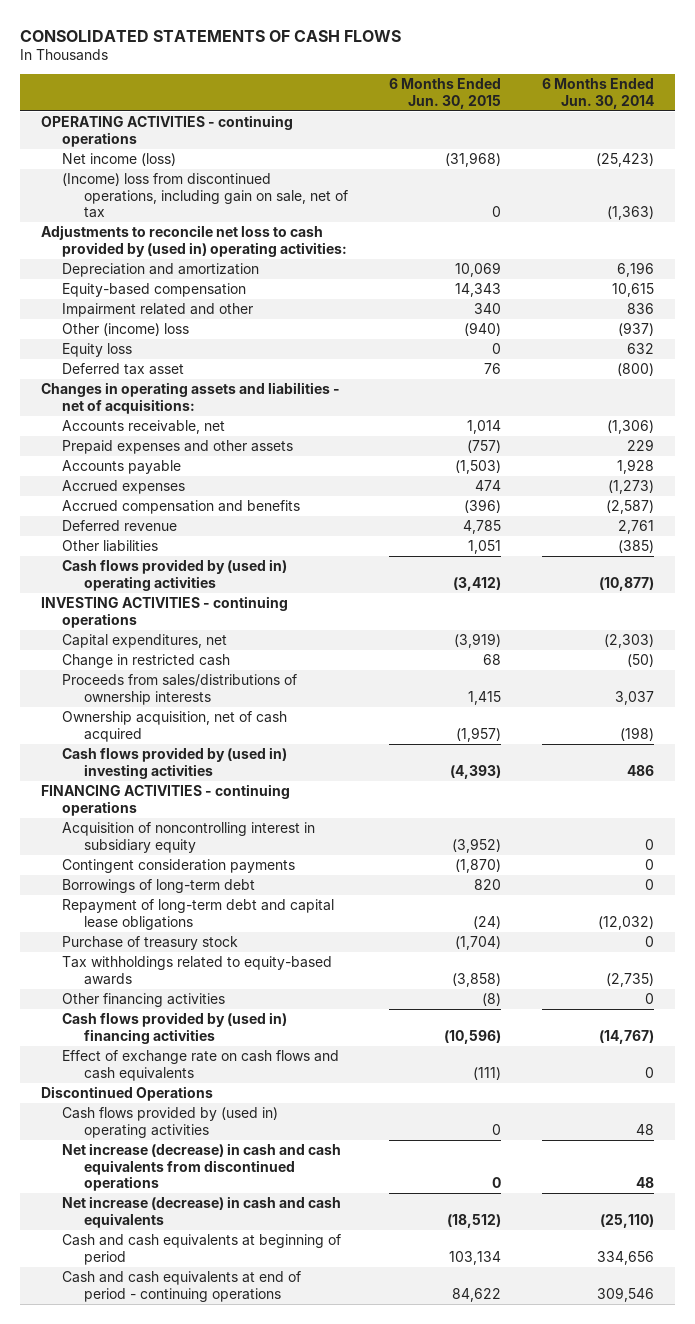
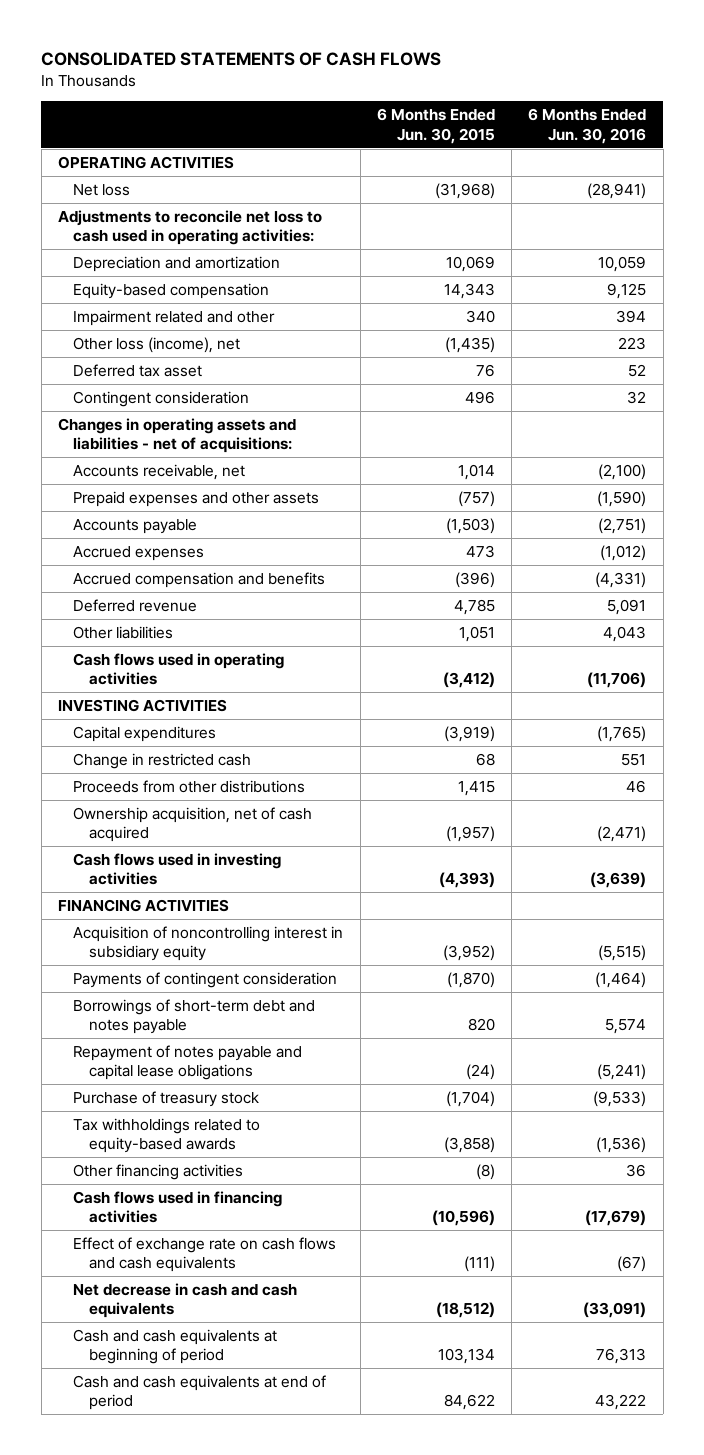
[542,78,655,109] 6 Months Ended Jun. 30, 2014 -> none
none -> [528,108,647,144] 6 Months Ended Jun. 30, 2016
[62,173,349,219] (Income) loss from discontinued operations, including gain on sale, net of tax -> none
[40,115,293,147] OPERATING ACTIVITIES - continuing operations -> [57,155,234,169] OPERATING ACTIVITIES
[62,153,177,167] Net income (loss) -> [73,183,131,196] Net loss
[40,225,348,257] Adjustments to reconcile net loss to cash provided by (used in) operating activities: -> [57,209,322,246] Adjustments to reconcile net loss to cash used in operating activities:
[62,343,133,358] Equity loss -> none
[62,323,190,337] Other (income) loss -> [73,336,241,353] Other loss (income), net
[464,322,502,337] (940) -> [444,336,495,353] (1,435)
none -> [73,390,250,407] Contingent consideration
[475,480,502,492] 474 -> [465,544,495,558] 473
[62,559,288,591] Cash flows provided by (used in) operating activities -> [73,652,285,686] Cash flows used in operating activities
[40,596,288,628] INVESTING ACTIVITIES - continuing operations -> [57,698,227,712] INVESTING ACTIVITIES
[62,634,228,649] Capital expenditures, net -> [73,725,217,742] Capital expenditures
[62,674,298,705] Proceeds from sales/distributions of ownership interests -> [73,779,306,793] Proceeds from other distributions
[62,747,288,779] Cash flows provided by (used in) investing activities -> [73,852,282,886] Cash flows used in investing activities
[40,784,290,816] FINANCING ACTIVITIES - continuing operations -> [57,898,229,912] FINANCING ACTIVITIES
[62,859,296,874] Contingent consideration payments -> [73,971,338,988] Payments of contingent consideration
[62,879,256,894] Borrowings of long-term debt -> [73,998,316,1035] Borrowings of short-term debt and notes payable
[62,899,335,930] Repayment of long-term debt and capital lease obligations -> [73,1044,303,1081] Repayment of notes payable and capital lease obligations
[62,1012,288,1044] Cash flows provided by (used in) financing activities -> [73,1190,283,1224] Cash flows used in financing activities
[40,1086,213,1102] Discontinued Operations -> none
[62,1107,279,1138] Cash flows provided by (used in) operating activities -> none
[62,1143,342,1192] Net increase (decrease) in cash and cash equivalents from discontinued operations -> none
[62,1196,342,1228] Net increase (decrease) in cash and cash equivalents -> [73,1282,298,1319] Net decrease in cash and cash equivalents
[62,1271,302,1302] Cash and cash equivalents at end of period - continuing operations -> [73,1374,327,1411] Cash and cash equivalents at end of period

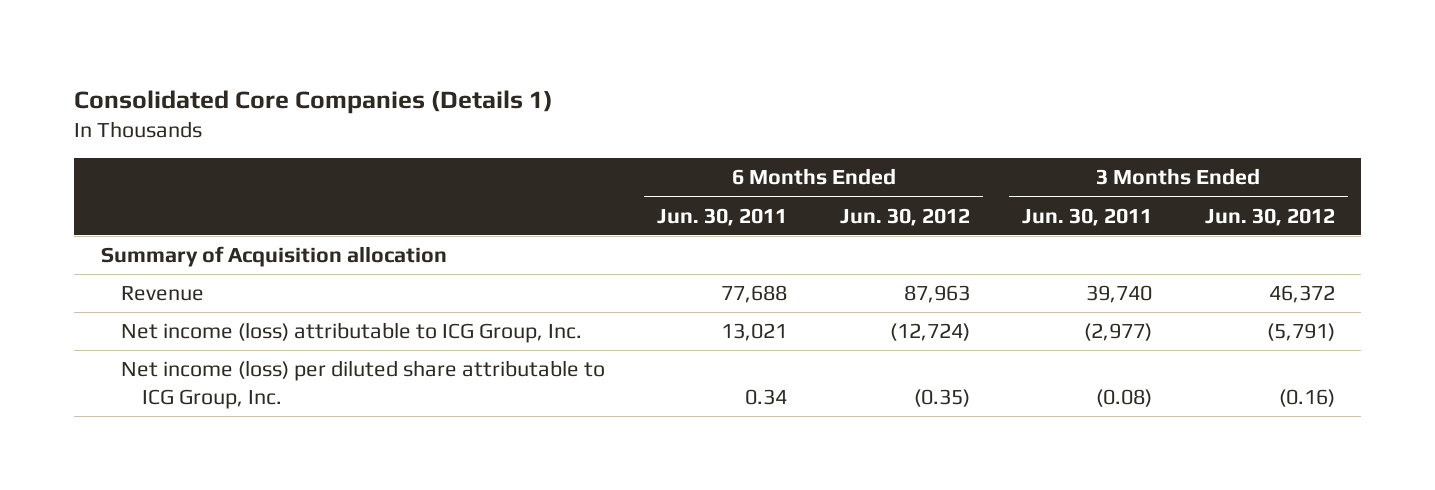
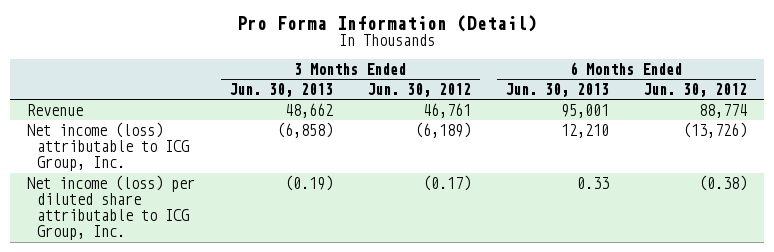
[74,89,554,114] Consolidated Core Companies (Details 1) -> [237,14,538,32] Pro Forma Information (Detail)
[657,207,788,226] Jun. 30, 2011 -> none
[1022,207,1153,226] Jun. 30, 2011 -> none
none -> [229,82,334,97] Jun. 30, 2013
none -> [505,82,610,97] Jun. 30, 2013
[100,246,447,268] Summary of Acquisition allocation -> none
[903,285,970,304] 87,963 -> [699,103,748,118] 88,774
[1268,285,1335,304] 46,372 -> [423,102,472,118] 46,761
[889,323,970,342] (12,724) -> [683,121,748,138] (13,726)
[1266,323,1335,342] (5,791) -> [415,121,472,138] (6,189)
[913,388,970,407] (0.35) -> [699,174,748,191] (0.38)
[1278,388,1335,407] (0.16) -> [423,174,472,191] (0.17)

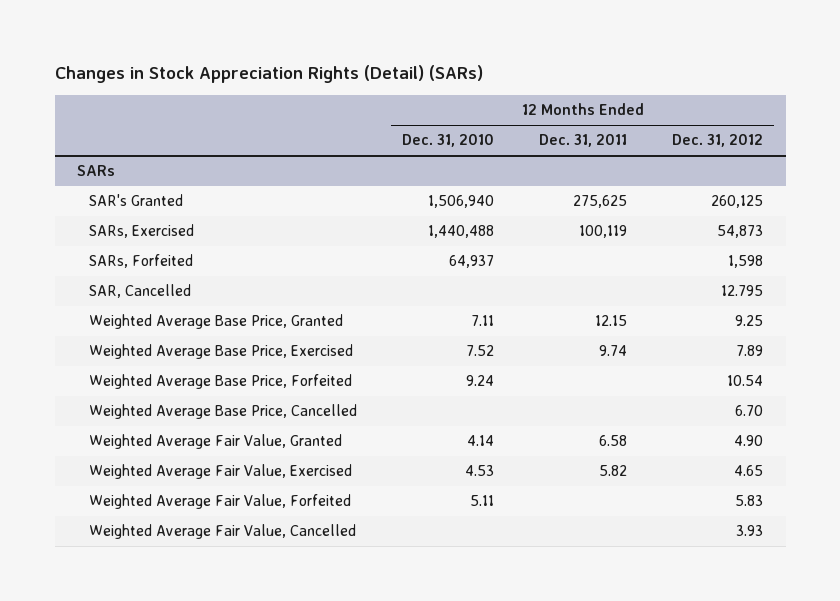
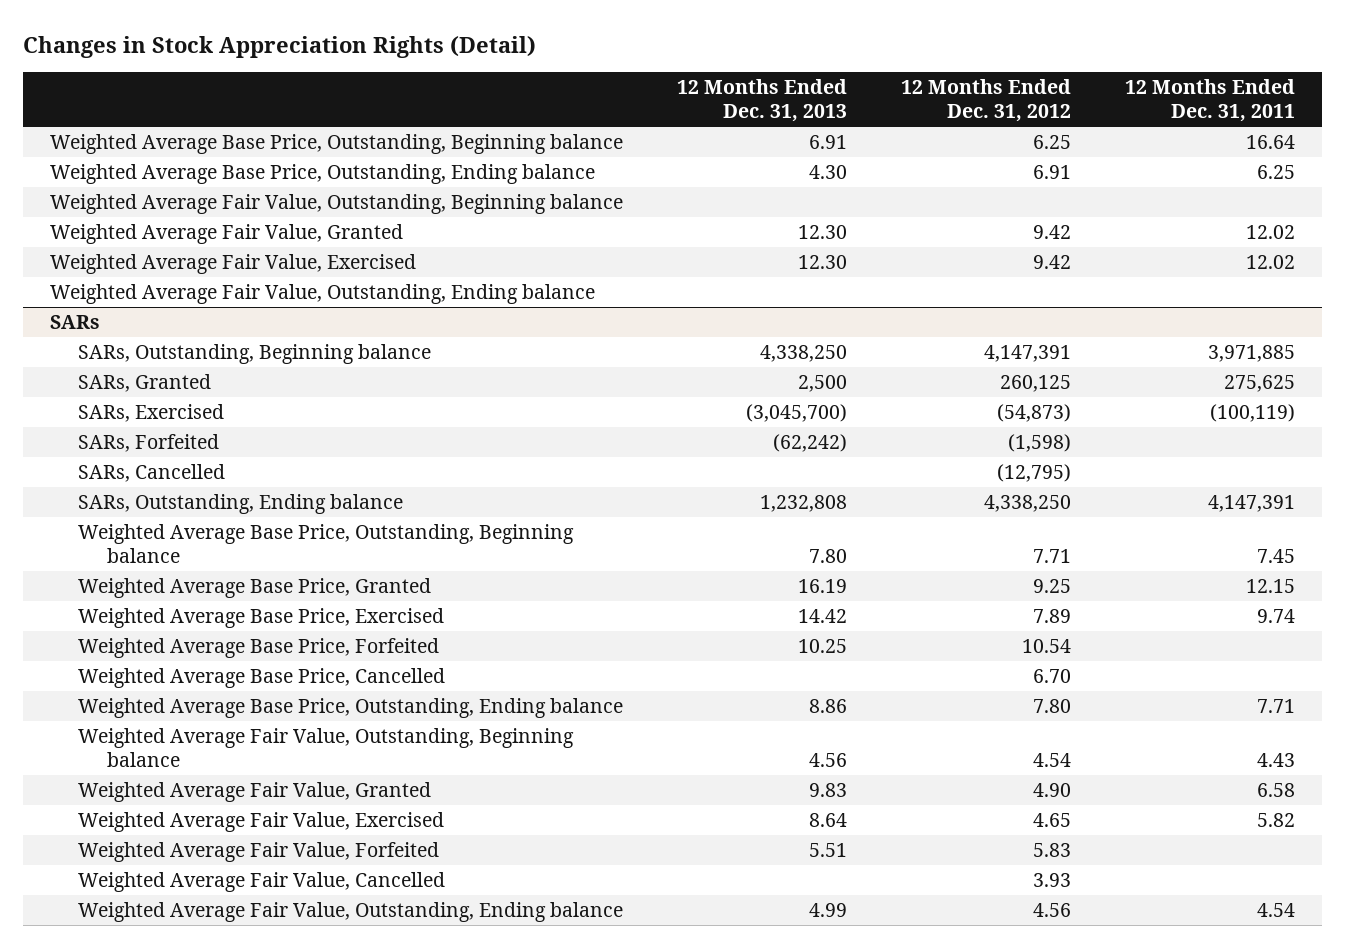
[54,65,483,84] Changes in Stock Appreciation Rights (Detail) (SARs) -> [22,35,536,58] Changes in Stock Appreciation Rights (Detail)
[402,134,495,148] Dec. 31, 2010 -> none
none -> [677,79,848,122] 12 Months Ended Dec. 31, 2013
none -> [49,134,623,155] Weighted Average Base Price, Outstanding, Beginning balance
none -> [49,164,595,185] Weighted Average Base Price, Outstanding, Ending balance
none -> [49,194,623,215] Weighted Average Fair Value, Outstanding, Beginning balance
none -> [49,224,403,245] Weighted Average Fair Value, Granted
none -> [49,254,416,275] Weighted Average Fair Value, Exercised
none -> [49,284,595,305] Weighted Average Fair Value, Outstanding, Ending balance
none -> [78,344,432,365] SARs, Outstanding, Beginning balance
[89,194,184,207] SAR's Granted -> [78,374,212,393] SARs, Granted
[579,225,628,239] 100,119 -> [1210,404,1296,423] (100,119)
[717,225,764,239] 54,873 -> [997,404,1072,423] (54,873)
[728,255,764,269] 1,598 -> [1008,434,1072,453] (1,598)
[89,284,192,299] SAR, Cancelled -> [78,464,226,483] SARs, Cancelled
[721,285,764,297] 12.795 -> [997,464,1072,483] (12,795)
none -> [78,494,404,515] SARs, Outstanding, Ending balance
none -> [78,524,575,563] Weighted Average Base Price, Outstanding, Beginning balance
none -> [78,698,624,719] Weighted Average Base Price, Outstanding, Ending balance
none -> [78,728,575,767] Weighted Average Fair Value, Outstanding, Beginning balance
none -> [78,902,624,923] Weighted Average Fair Value, Outstanding, Ending balance

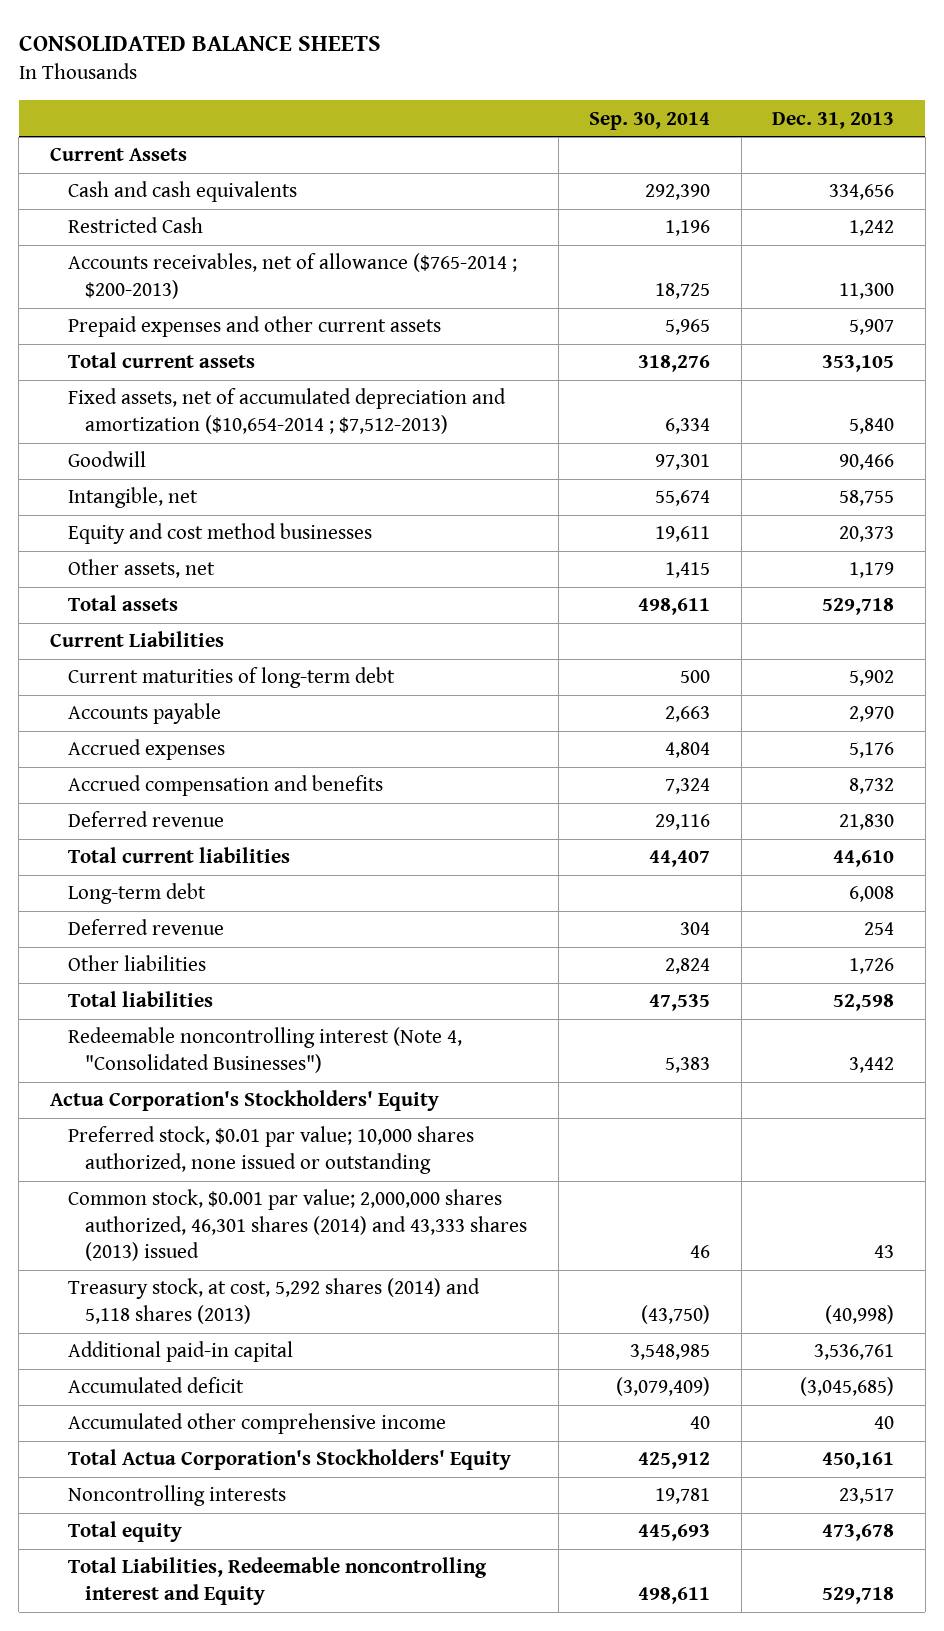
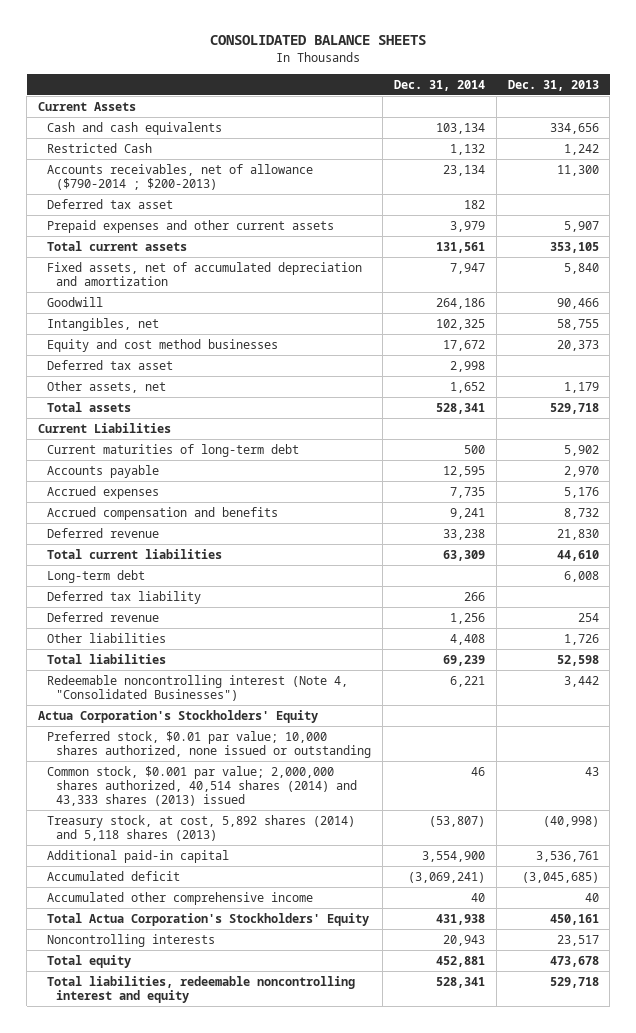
[589,111,711,130] Sep. 30, 2014 -> none
none -> [393,79,485,91] Dec. 31, 2014
[67,253,517,299] Accounts receivables, net of allowance ($765-2014 ; $200-2013) -> [47,163,314,190] Accounts receivables, net of allowance ($790-2014 ; $200-2013)
none -> [47,198,174,209] Deferred tax asset
[67,388,506,434] Fixed assets, net of accumulated depreciation and amortization ($10,654-2014 ; $7,512-2013) -> [47,261,363,286] Fixed assets, net of accumulated depreciation and amortization
[67,487,198,509] Intangible, net -> [47,317,160,331] Intangibles, net
none -> [47,359,174,370] Deferred tax asset
none -> [47,590,202,604] Deferred tax liability
[67,1189,528,1262] Common stock, $0.001 par value; 2,000,000 shares authorized, 46,301 shares (2014) and 43,333 shares (2013) issued -> [47,765,358,807] Common stock, $0.001 par value; 2,000,000 shares authorized, 40,514 shares (2014) and 43,333 shares (2013) issued
[67,1278,480,1324] Treasury stock, at cost, 5,292 shares (2014) and 5,118 shares (2013) -> [47,814,356,841] Treasury stock, at cost, 5,892 shares (2014) and 5,118 shares (2013)
[67,1557,487,1605] Total Liabilities, Redeemable noncontrolling interest and Equity -> [47,975,356,1003] Total liabilities, redeemable noncontrolling interest and equity

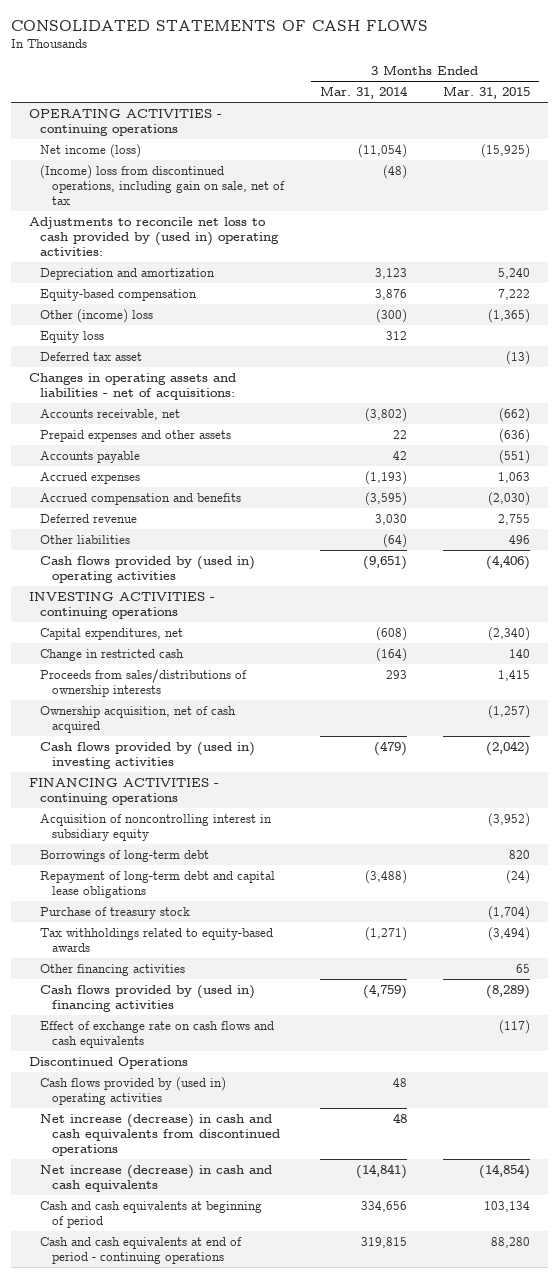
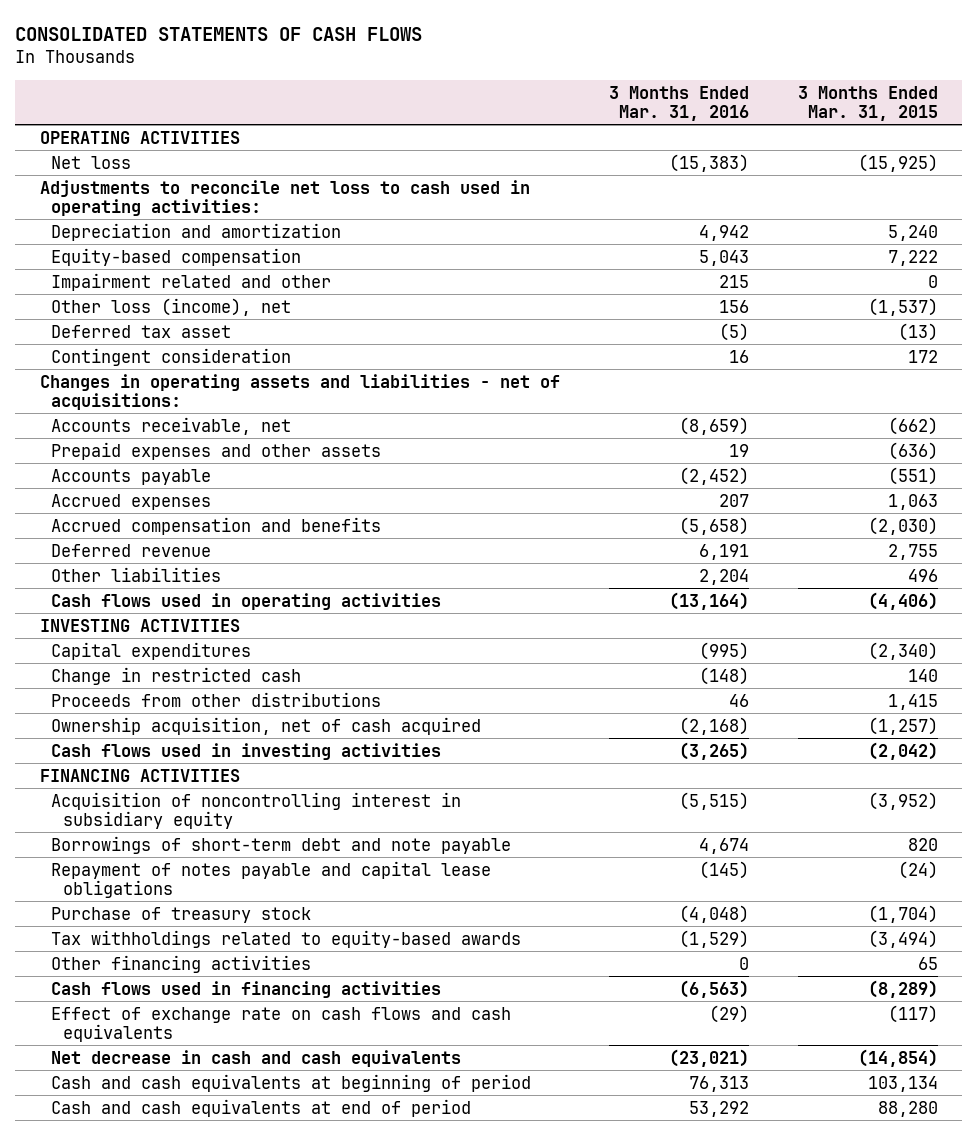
[319,86,408,100] Mar. 31, 2014 -> none
none -> [608,85,749,121] 3 Months Ended Mar. 31, 2016
[40,164,285,206] (Income) loss from discontinued operations, including gain on sale, net of tax -> none
[28,108,222,136] OPERATING ACTIVITIES - continuing operations -> [39,130,240,144] OPERATING ACTIVITIES
[40,143,142,158] Net income (loss) -> [51,155,132,169] Net loss
[28,216,280,257] Adjustments to reconcile net loss to cash provided by (used in) operating activities: -> [39,179,530,216] Adjustments to reconcile net loss to cash used in operating activities:
[40,330,105,343] Equity loss -> none
none -> [51,272,332,291] Impairment related and other
[40,308,154,323] Other (income) loss -> [51,297,292,316] Other loss (income), net
[488,308,531,323] (1,365) -> [867,297,938,316] (1,537)
none -> [51,347,292,366] Contingent consideration
[40,555,256,583] Cash flows provided by (used in) operating activities -> [51,592,442,610] Cash flows used in operating activities
[28,591,215,619] INVESTING ACTIVITIES - continuing operations -> [39,618,240,632] INVESTING ACTIVITIES
[40,627,184,640] Capital expenditures, net -> [51,641,252,660] Capital expenditures
[40,668,248,697] Proceeds from sales/distributions of ownership interests -> [51,691,382,707] Proceeds from other distributions
[40,741,256,769] Cash flows provided by (used in) investing activities -> [51,742,442,760] Cash flows used in investing activities
[28,777,219,805] FINANCING ACTIVITIES - continuing operations -> [39,768,240,782] FINANCING ACTIVITIES
[40,849,210,862] Borrowings of long-term debt -> [51,835,512,854] Borrowings of short-term debt and note payable
[40,870,276,898] Repayment of long-term debt and capital lease obligations -> [51,860,492,898] Repayment of notes payable and capital lease obligations
[40,984,256,1012] Cash flows provided by (used in) financing activities -> [51,980,442,998] Cash flows used in financing activities
[28,1056,188,1069] Discontinued Operations -> none
[40,1076,227,1105] Cash flows provided by (used in) operating activities -> none
[40,1113,280,1157] Net increase (decrease) in cash and cash equivalents from discontinued operations -> none
[40,1164,273,1192] Net increase (decrease) in cash and cash equivalents -> [51,1049,462,1067] Net decrease in cash and cash equivalents
[40,1236,243,1264] Cash and cash equivalents at end of period - continuing operations -> [51,1098,472,1117] Cash and cash equivalents at end of period

